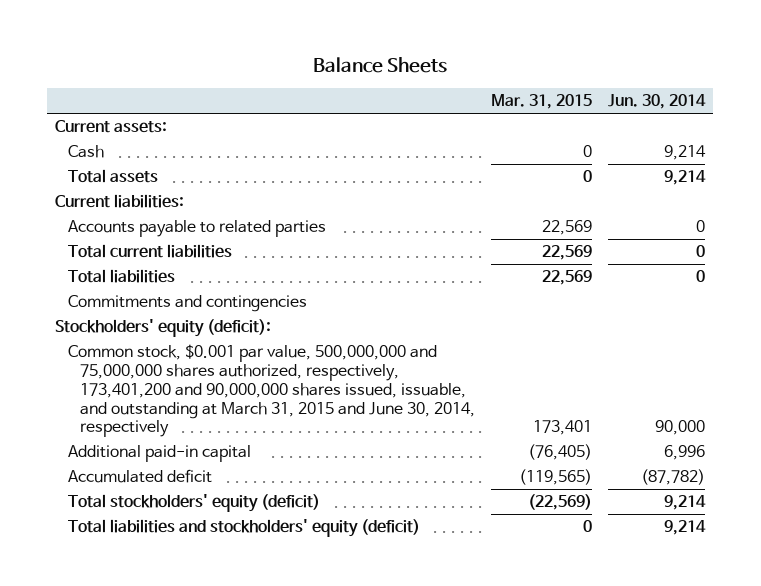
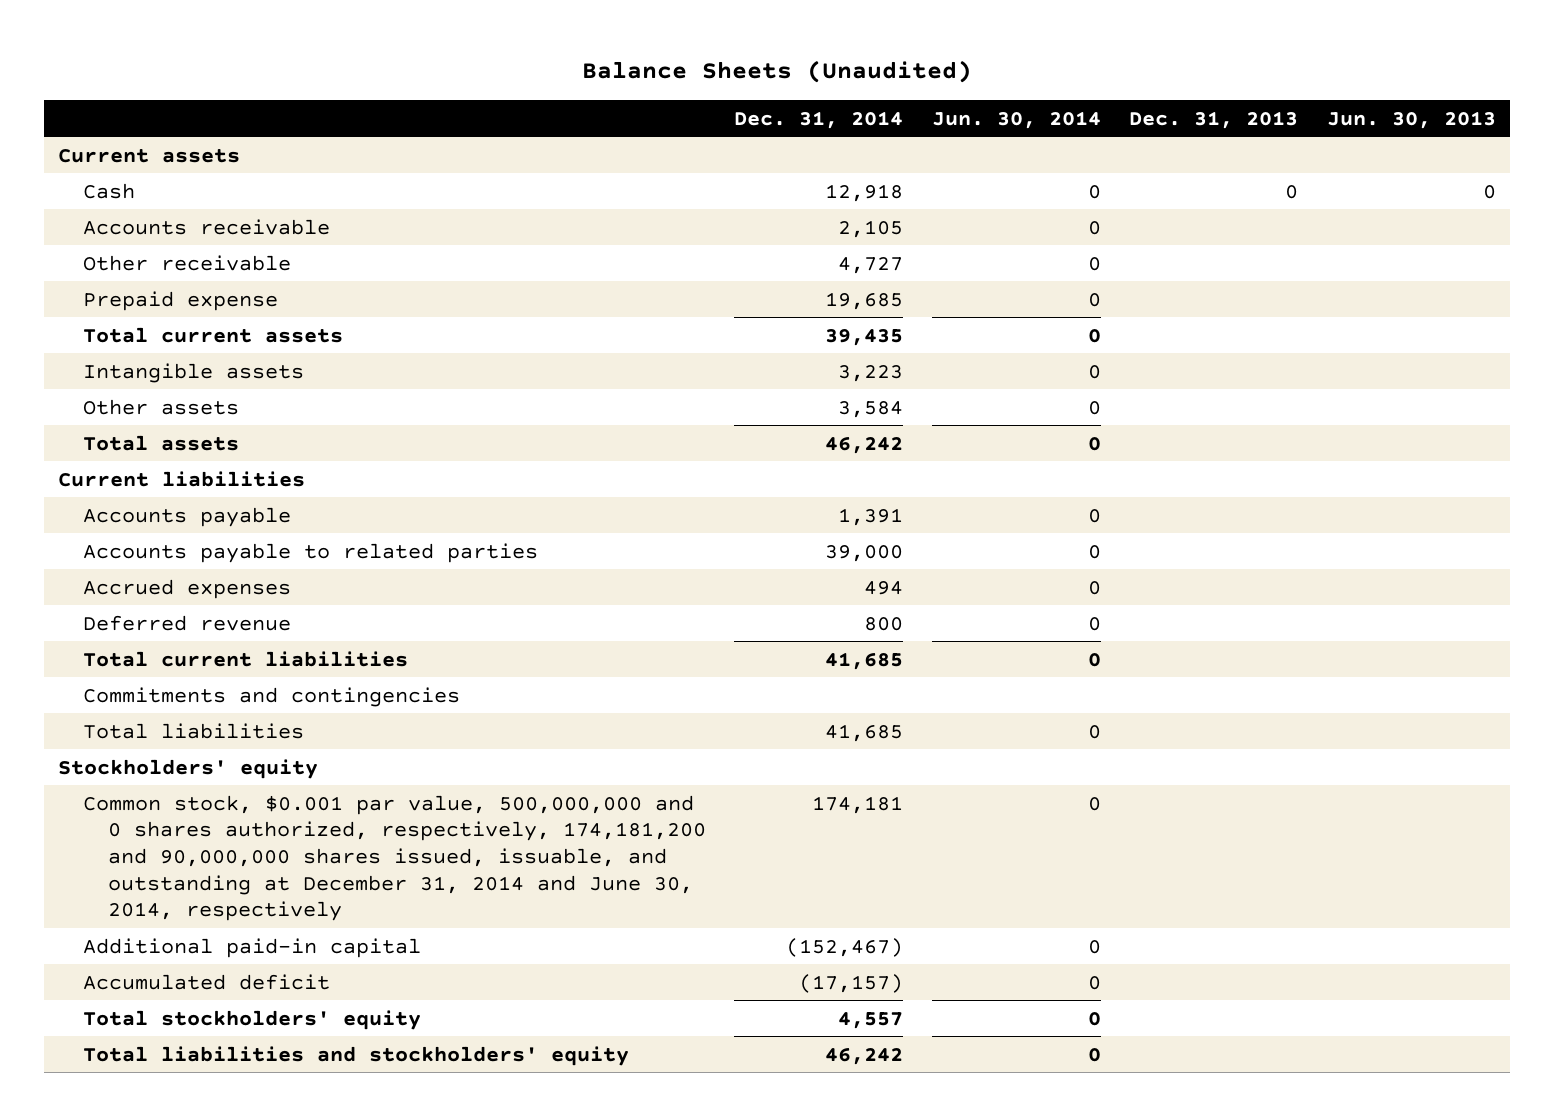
[313,57,448,74] Balance Sheets -> [582,60,973,84] Balance Sheets (Unaudited)
[491,94,593,110] Mar. 31, 2015 -> none
none -> [734,110,904,129] Dec. 31, 2014
none -> [1129,110,1299,129] Dec. 31, 2013
none -> [1327,110,1497,129] Jun. 30, 2013
[55,120,168,134] Current assets: -> [58,148,241,163] Current assets
[664,145,707,161] 9,214 -> [1087,184,1101,199] 0
none -> [83,218,331,235] Accounts receivable
none -> [83,254,292,271] Other receivable
none -> [83,290,279,311] Prepaid expense
none -> [83,326,344,343] Total current assets
none -> [83,362,305,383] Intangible assets
none -> [83,398,240,415] Other assets
[664,170,707,186] 9,214 -> [1087,436,1101,451] 0
[55,194,185,209] Current liabilities: -> [58,470,306,487] Current liabilities
none -> [83,506,292,527] Accounts payable
none -> [83,578,292,599] Accrued expenses
none -> [83,614,292,631] Deferred revenue
[67,269,175,284] Total liabilities -> [83,722,305,739] Total liabilities
[55,319,272,338] Stockholders' equity (deficit): -> [58,758,319,779] Stockholders' equity
[67,344,476,438] Common stock, $0.001 par value, 500,000,000 and 75,000,000 shares authorized, respectively, 173,401,200 and 90,000,000 shares issued, issuable, and outstanding at March 31, 2015 and June 30, 2014, respectively -> [83,794,706,922] Common stock, $0.001 par value, 500,000,000 and 0 shares authorized, respectively, 174,181,200 and 90,000,000 shares issued, issuable, and outstanding at December 31, 2014 and June 30, 2014, respectively
[655,420,706,436] 90,000 -> [1087,796,1101,811] 0
[664,445,706,461] 6,996 -> [1087,939,1101,954] 0
[641,469,706,486] (87,782) -> [1087,975,1101,990] 0
[67,494,320,513] Total stockholders' equity (deficit) -> [83,1009,422,1030] Total stockholders' equity
[664,495,707,511] 9,214 -> [1087,1011,1101,1026] 0
[67,519,420,538] Total liabilities and stockholders' equity (deficit) -> [83,1045,630,1066] Total liabilities and stockholders' equity
[664,520,707,536] 9,214 -> [1087,1047,1101,1062] 0

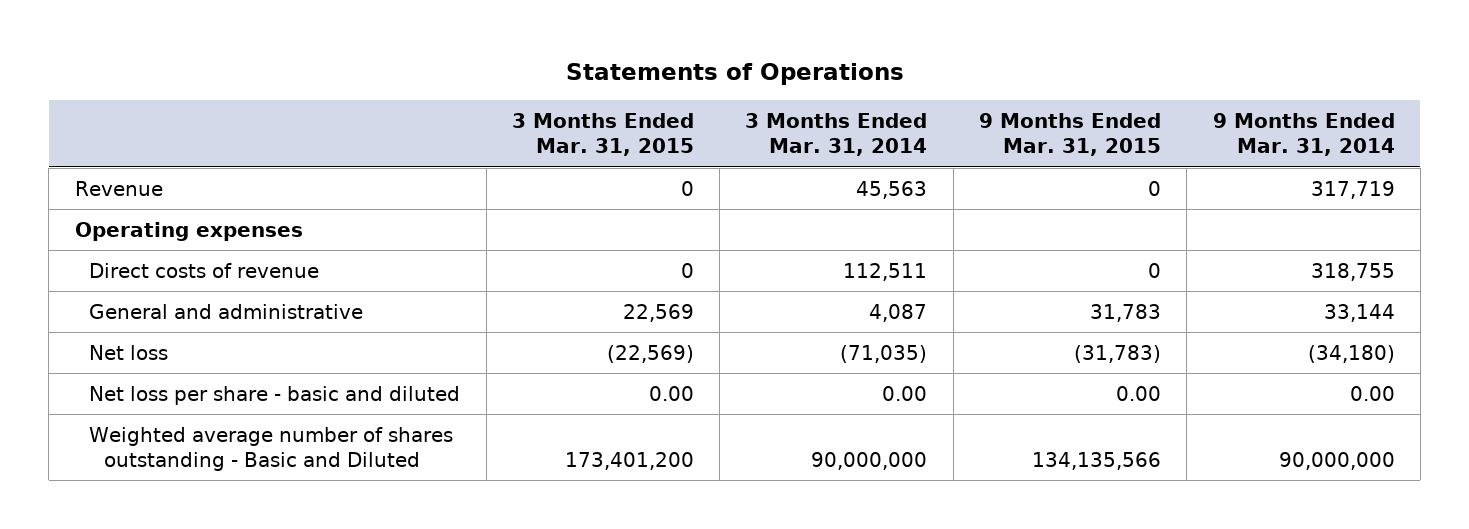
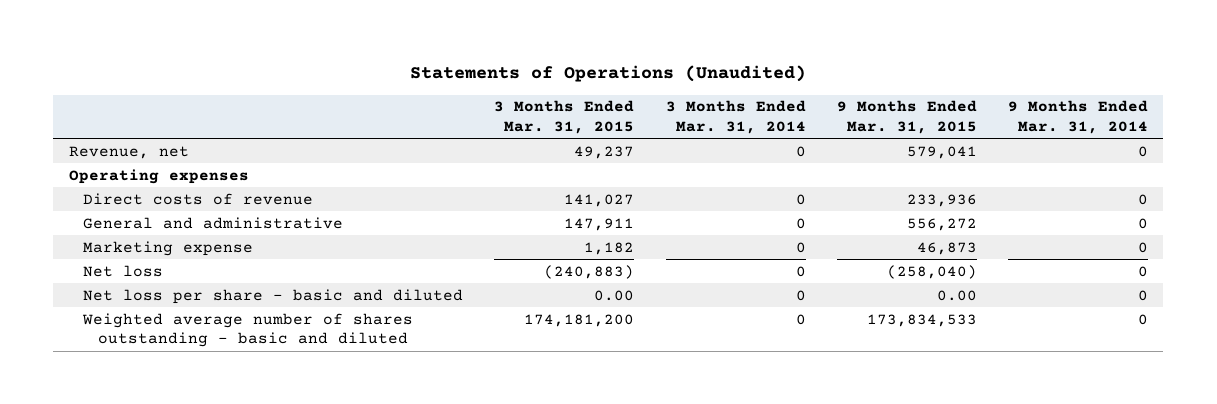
[565,63,904,86] Statements of Operations -> [410,65,807,83] Statements of Operations (Unaudited)
[74,180,163,196] Revenue -> [68,145,189,159] Revenue, net
[680,180,694,196] 0 -> [574,145,635,159] 49,237
[856,180,928,199] 45,563 -> [795,145,806,157] 0
[1148,180,1162,196] 0 -> [906,145,977,159] 579,041
[1310,180,1395,199] 317,719 -> [1137,145,1148,157] 0
[680,262,694,278] 0 -> [564,193,635,207] 141,027
[843,262,928,281] 112,511 -> [795,193,806,205] 0
[1148,262,1162,278] 0 -> [906,193,977,207] 233,936
[1310,262,1395,281] 318,755 -> [1137,193,1148,205] 0
[622,303,694,322] 22,569 -> [564,217,635,231] 147,911
[869,303,928,322] 4,087 -> [795,217,806,229] 0
[1090,303,1162,322] 31,783 -> [906,217,977,231] 556,272
[1323,303,1395,322] 33,144 -> [1137,217,1148,229] 0
none -> [83,240,254,256] Marketing expense
[606,344,694,363] (22,569) -> [544,264,635,279] (240,883)
[840,344,928,363] (71,035) -> [795,265,806,277] 0
[1074,344,1162,363] (31,783) -> [886,264,977,279] (258,040)
[1307,344,1395,363] (34,180) -> [1137,265,1148,277] 0
[882,385,928,401] 0.00 -> [795,289,806,301] 0
[1349,385,1395,401] 0.00 -> [1137,289,1148,301] 0
[89,426,454,472] Weighted average number of shares outstanding - Basic and Diluted -> [82,312,414,348] Weighted average number of shares outstanding - basic and diluted
[564,452,694,471] 173,401,200 -> [524,313,635,327] 174,181,200
[811,452,928,471] 90,000,000 -> [795,313,806,325] 0
[1032,452,1162,471] 134,135,566 -> [866,313,977,327] 173,834,533
[1278,452,1395,471] 90,000,000 -> [1137,313,1148,325] 0

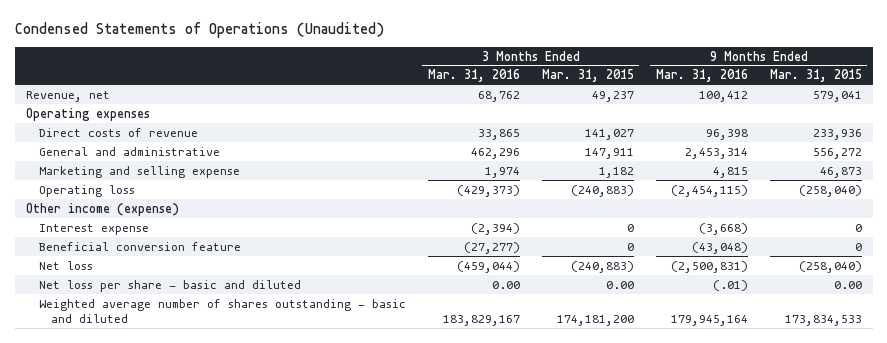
[410,65,807,83] Statements of Operations (Unaudited) -> [14,22,384,39] Condensed Statements of Operations (Unaudited)
[665,100,806,135] 3 Months Ended Mar. 31, 2014 -> none
[1007,100,1148,135] 9 Months Ended Mar. 31, 2014 -> none
none -> [427,69,520,83] Mar. 31, 2016
none -> [655,69,748,83] Mar. 31, 2016
[83,240,254,256] Marketing expense -> [38,165,240,178] Marketing and selling expense
none -> [38,184,135,197] Operating loss
none -> [25,202,179,216] Other income (expense)
none -> [38,223,149,235] Interest expense
none -> [38,241,241,251] Beneficial conversion feature

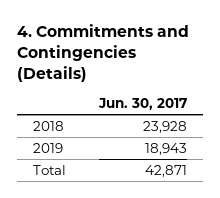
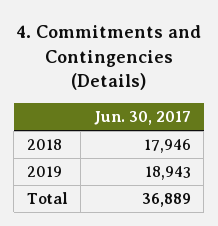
[142,120,187,133] 23,928 -> [143,139,191,154] 17,946
[144,164,187,177] 42,871 -> [141,193,191,208] 36,889

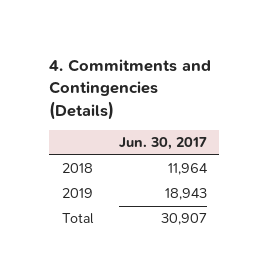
[143,139,191,154] 17,946 -> [167,163,208,176] 11,964
[141,193,191,208] 36,889 -> [160,213,207,226] 30,907

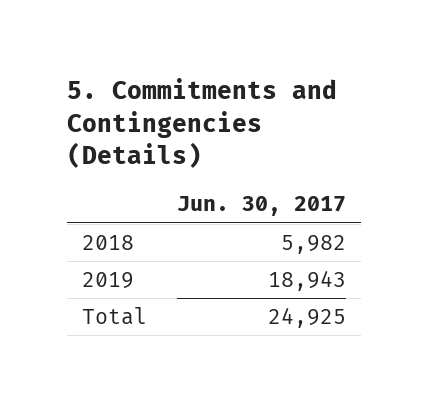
[49,59,212,120] 4. Commitments and Contingencies (Details) -> [66,78,337,169] 5. Commitments and Contingencies (Details)
[167,163,208,176] 11,964 -> [280,234,346,254] 5,982
[160,213,207,226] 30,907 -> [267,306,346,328] 24,925

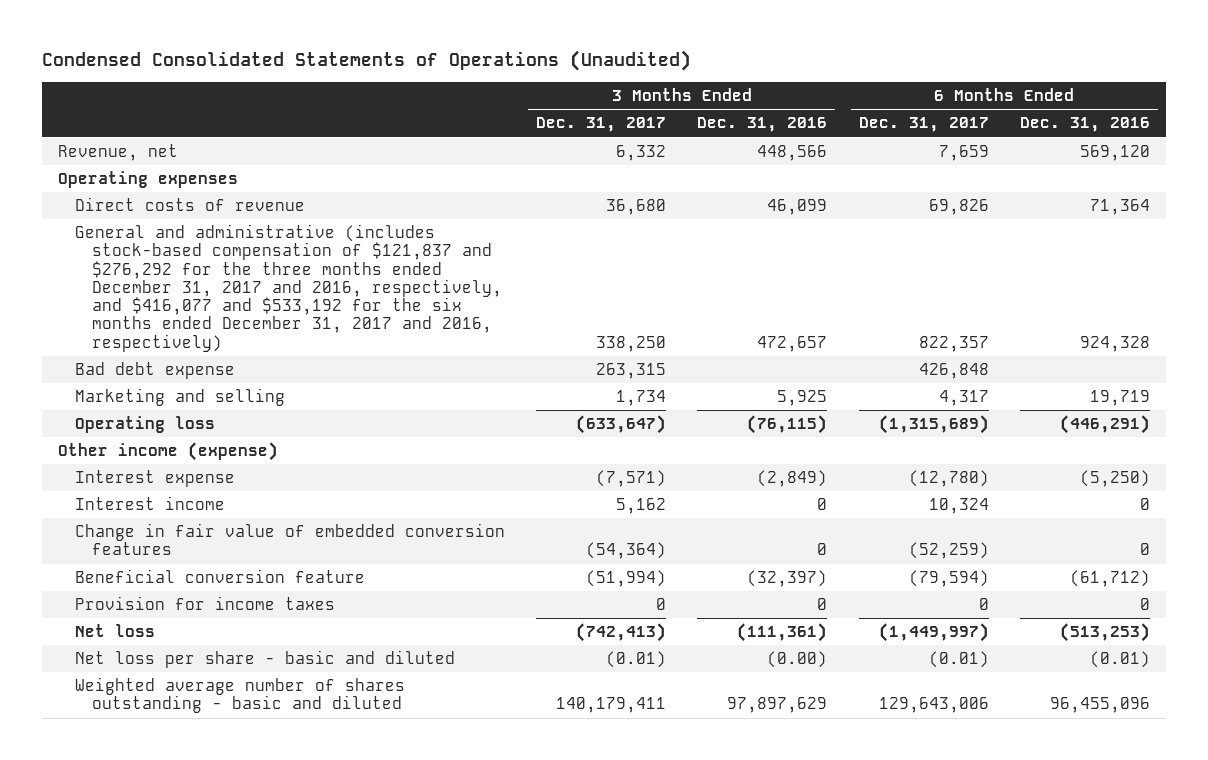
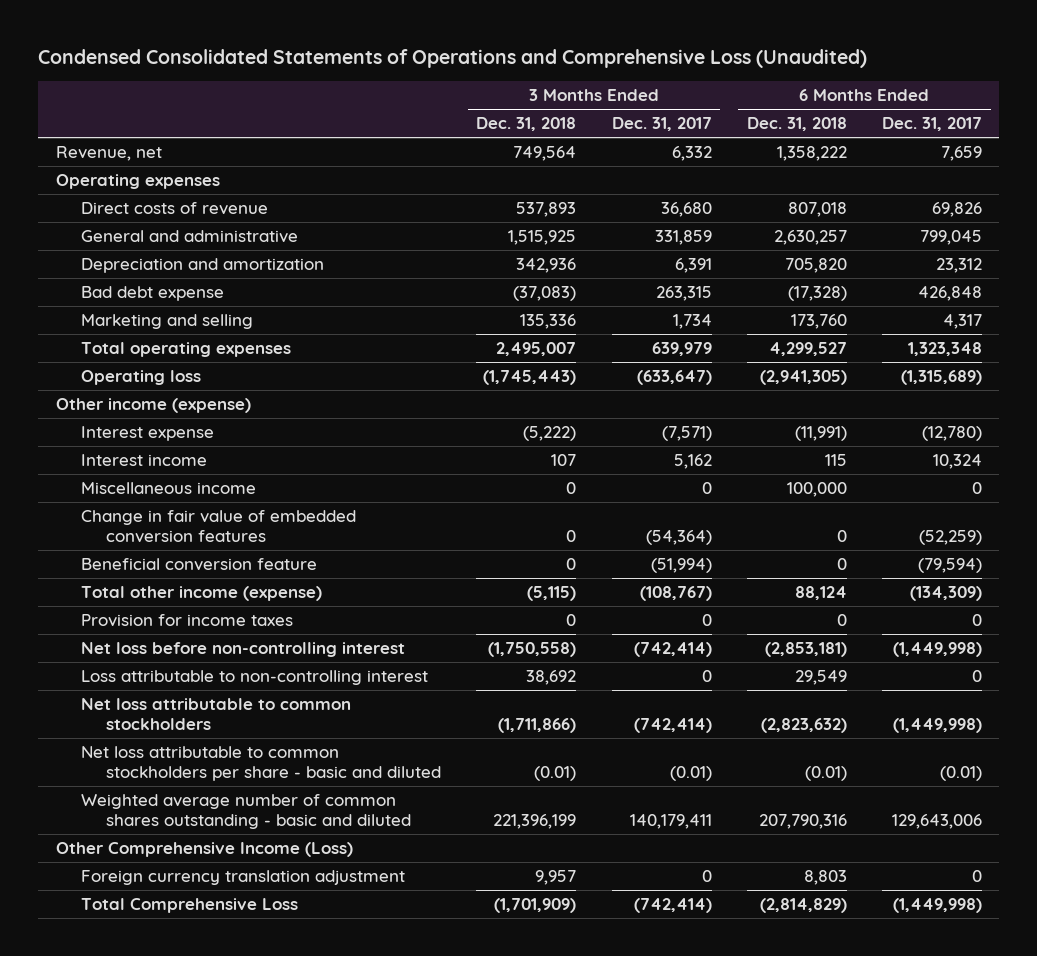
[42,50,692,72] Condensed Consolidated Statements of Operations (Unaudited) -> [38,49,868,69] Condensed Consolidated Statements of Operations and Comprehensive Loss (Unaudited)
[697,117,828,133] Dec. 31, 2016 -> none
[1019,117,1150,133] Dec. 31, 2016 -> none
none -> [476,117,577,132] Dec. 31, 2018
none -> [746,117,847,132] Dec. 31, 2018
[74,224,502,352] General and administrative (includes stock-based compensation of $121,837 and $276,292 for the three months ended December 31, 2017 and 2016, respectively, and $416,077 and $533,192 for the six months ended December 31, 2017 and 2016, respectively) -> none
none -> [80,230,298,244] General and administrative
none -> [80,258,324,274] Depreciation and amortization
none -> [80,342,291,358] Total operating expenses
none -> [80,482,256,495] Miscellaneous income
none -> [80,586,322,602] Total other income (expense)
none -> [80,642,405,658] Net loss before non-controlling interest
none -> [80,670,428,686] Loss attributable to non-controlling interest
[74,624,155,638] Net loss -> [80,698,351,731] Net loss attributable to common stockholders
[576,623,667,643] (742,413) -> [633,718,712,734] (742,414)
[878,623,989,643] (1,449,997) -> [892,718,982,734] (1,449,998)
[74,650,455,669] Net loss per share - basic and diluted -> [80,746,442,782] Net loss attributable to common stockholders per share - basic and diluted
[74,677,405,714] Weighted average number of shares outstanding - basic and diluted -> [80,794,412,830] Weighted average number of common shares outstanding - basic and diluted
none -> [55,842,353,858] Other Comprehensive Income (Loss)
none -> [80,870,405,886] Foreign currency translation adjustment
none -> [80,898,298,914] Total Comprehensive Loss

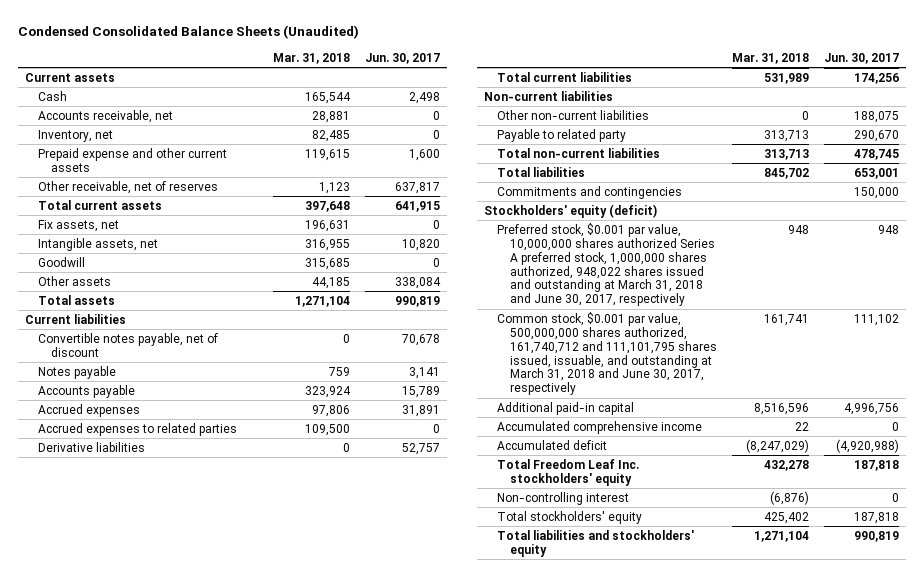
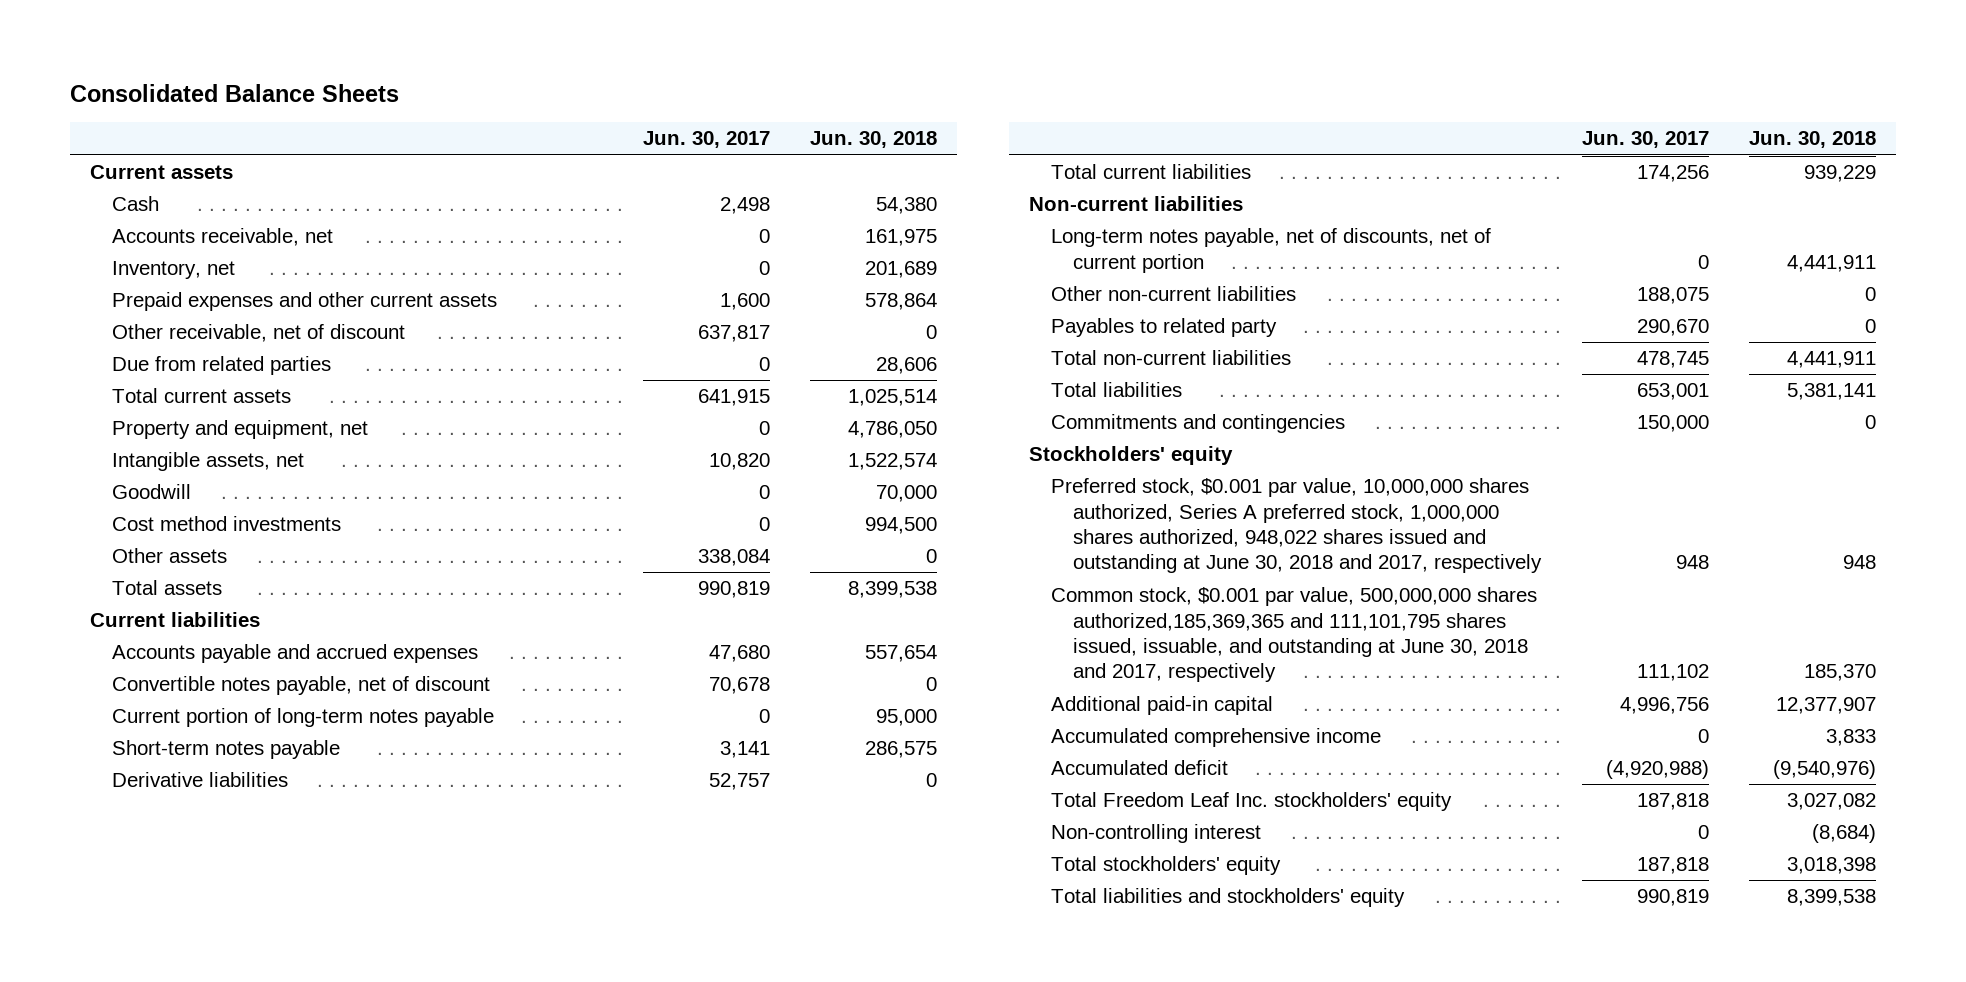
[18,25,360,40] Condensed Consolidated Balance Sheets (Unaudited) -> [69,83,399,102] Consolidated Balance Sheets
[273,52,351,64] Mar. 31, 2018 -> none
none -> [810,131,938,149] Jun. 30, 2018
[38,147,228,172] Prepaid expense and other current assets -> [112,292,498,312] Prepaid expenses and other current assets
[38,180,219,194] Other receivable, net of reserves -> [112,324,406,343] Other receivable, net of discount
none -> [112,356,332,376] Due from related parties
[38,219,120,232] Fix assets, net -> [112,420,369,440] Property and equipment, net
none -> [112,516,342,532] Cost method investments
none -> [112,644,479,664] Accounts payable and accrued expenses
[38,384,136,398] Accounts payable -> none
[38,403,141,417] Accrued expenses -> none
[38,422,238,436] Accrued expenses to related parties -> none
[38,365,117,379] Notes payable -> [112,708,495,728] Current portion of long-term notes payable
[408,366,440,379] 3,141 -> [758,709,770,724] 0
none -> [112,740,341,760] Short-term notes payable
none -> [1050,228,1491,273] Long-term notes payable, net of discounts, net of current portion
[497,128,627,142] Payable to related party -> [1050,318,1277,338] Payables to related party
[484,203,658,218] Stockholders' equity (deficit) -> [1028,446,1233,466] Stockholders' equity
[497,222,716,307] Preferred stock, $0.001 par value, 10,000,000 shares authorized Series A preferred stock, 1,000,000 shares authorized, 948,022 shares issued and outstanding at March 31, 2018 and June 30, 2017, respectively -> [1050,478,1543,574] Preferred stock, $0.001 par value, 10,000,000 shares authorized, Series A preferred stock, 1,000,000 shares authorized, 948,022 shares issued and outstanding at June 30, 2018 and 2017, respectively
[497,311,718,396] Common stock, $0.001 par value, 500,000,000 shares authorized, 161,740,712 and 111,101,795 shares issued, issuable, and outstanding at March 31, 2018 and June 30, 2017, respectively -> [1050,587,1537,683] Common stock, $0.001 par value, 500,000,000 shares authorized,185,369,365 and 111,101,795 shares issued, issuable, and outstanding at June 30, 2018 and 2017, respectively

